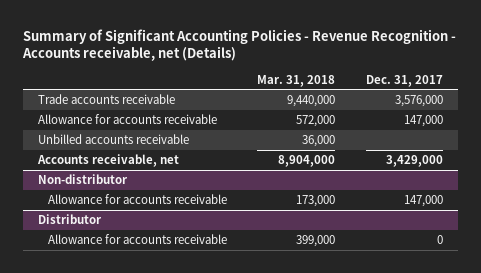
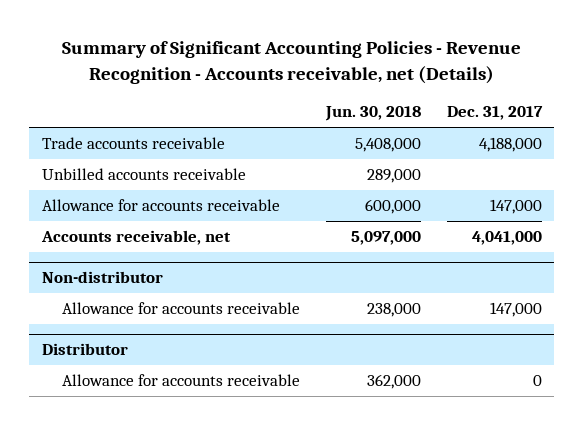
[257,74,336,87] Mar. 31, 2018 -> none
none -> [325,106,422,122] Jun. 30, 2018
[395,94,444,107] 3,576,000 -> [478,136,542,152] 4,188,000
[38,113,218,124] Allowance for accounts receivable -> [41,198,280,211] Allowance for accounts receivable
[386,154,444,167] 3,429,000 -> [471,230,542,245] 4,041,000

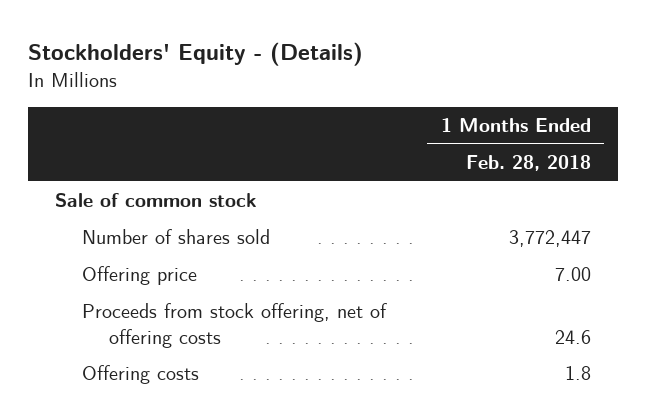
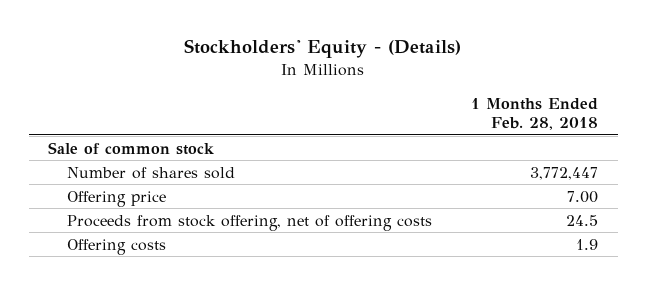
[554,329,591,344] 24.6 -> [566,214,599,226] 24.5
[564,366,591,381] 1.8 -> [576,238,599,250] 1.9

